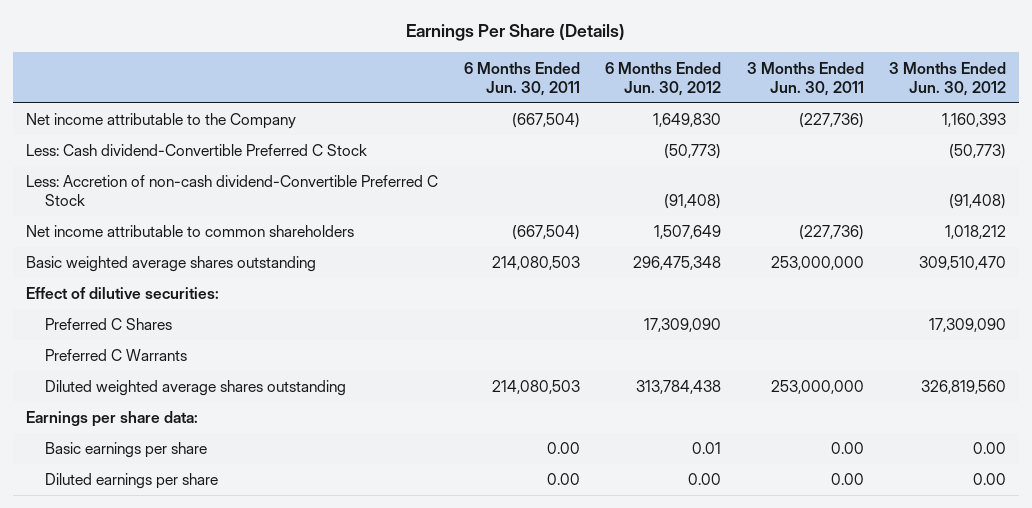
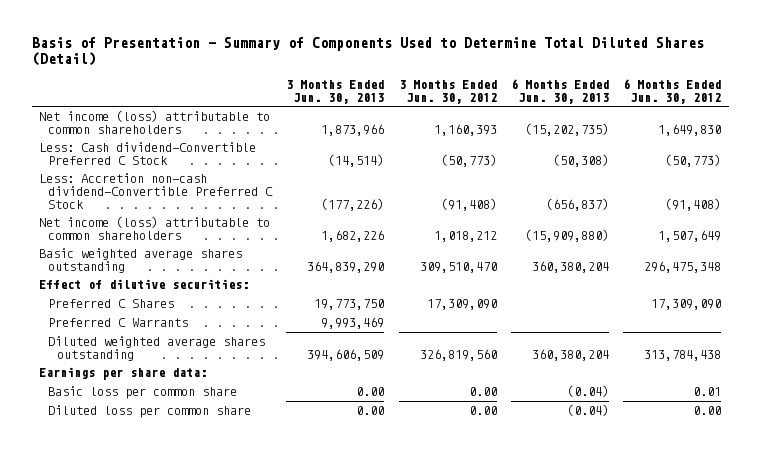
[406,24,626,42] Earnings Per Share (Details) -> [31,36,704,67] Basis of Presentation - Summary of Components Used to Determine Total Diluted Shares (Detail)
[463,61,580,96] 6 Months Ended Jun. 30, 2011 -> none
[746,61,864,96] 3 Months Ended Jun. 30, 2011 -> none
none -> [286,79,385,104] 3 Months Ended Jun. 30, 2013
none -> [511,78,610,104] 6 Months Ended Jun. 30, 2013
[25,113,296,130] Net income attributable to the Company -> [38,110,270,134] Net income (loss) attributable to common shareholders
[25,175,438,207] Less: Accretion of non-cash dividend-Convertible Preferred C Stock -> [38,173,274,209] Less: Accretion non-cash dividend-Convertible Preferred C Stock
[25,225,354,238] Net income attributable to common shareholders -> [38,216,270,240] Net income (loss) attributable to common shareholders
[44,442,207,459] Basic earnings per share -> [48,386,238,400] Basic loss per common share
[44,473,218,490] Diluted earnings per share -> [48,405,252,419] Diluted loss per common share

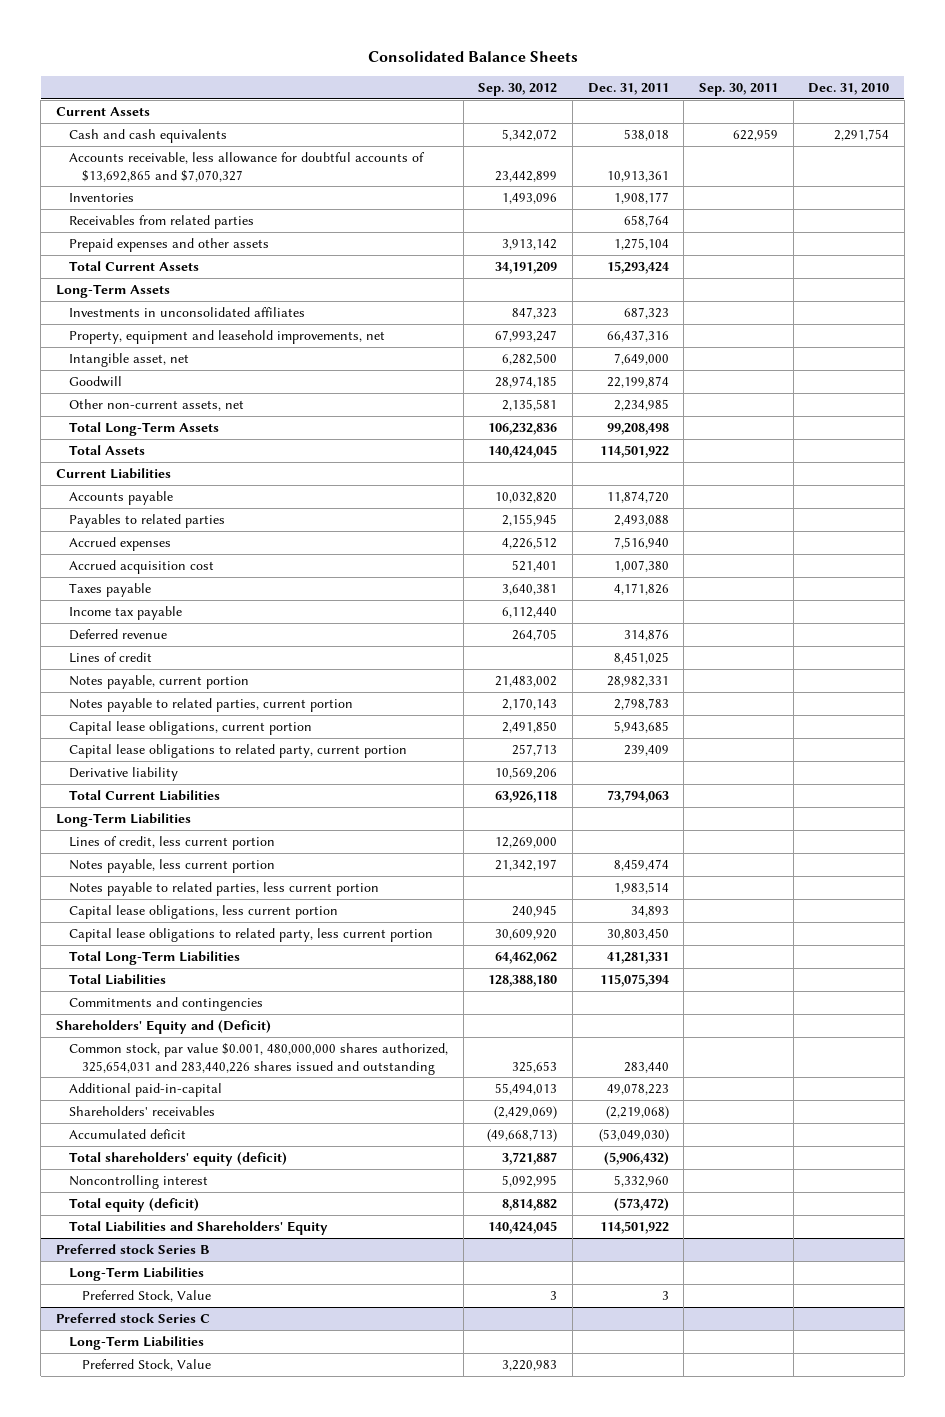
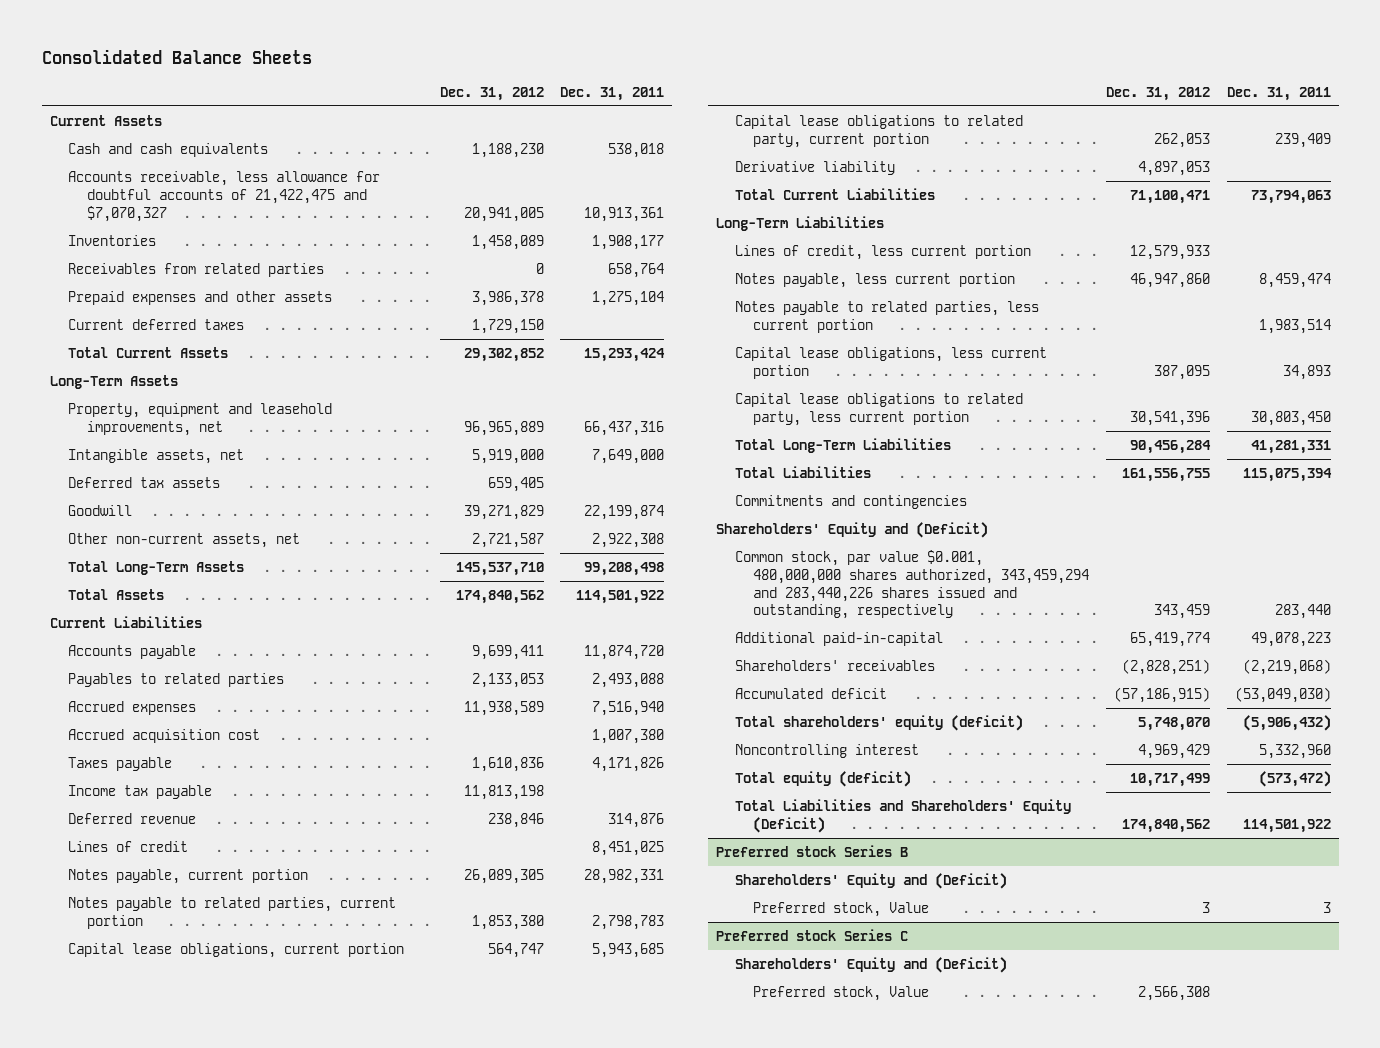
[478,83,558,97] Sep. 30, 2012 -> none
[698,83,778,97] Sep. 30, 2011 -> none
[808,83,890,96] Dec. 31, 2010 -> none
none -> [439,86,544,101] Dec. 31, 2012
[68,151,425,182] Accounts receivable, less allowance for doubtful accounts of $13,692,865 and $7,070,327 -> [68,171,381,222] Accounts receivable, less allowance for doubtful accounts of 21,422,475 and $7,070,327
none -> [68,319,245,331] Current deferred taxes
[68,306,305,317] Investments in unconsolidated affiliates -> none
[68,352,189,367] Intangible asset, net -> [68,449,245,465] Intangible assets, net
none -> [68,477,221,489] Deferred tax assets
[613,398,669,411] 2,234,985 -> [592,533,665,549] 2,922,308
[68,1042,448,1075] Common stock, par value $0.001, 480,000,000 shares authorized, 325,654,031 and 283,440,226 shares issued and outstanding -> [734,550,1090,620] Common stock, par value $0.001, 480,000,000 shares authorized, 343,459,294 and 283,440,226 shares issued and outstanding, respectively
[68,1220,328,1235] Total Liabilities and Shareholders' Equity -> [734,799,1071,833] Total Liabilities and Shareholders' Equity (Deficit)
[68,1266,204,1281] Long-Term Liabilities -> none
none -> [734,873,1007,890] Shareholders' Equity and (Deficit)
[82,1289,212,1302] Preferred Stock, Value -> [753,902,930,918] Preferred stock, Value
[68,1335,204,1350] Long-Term Liabilities -> none
none -> [734,957,1007,974] Shareholders' Equity and (Deficit)
[82,1358,212,1371] Preferred Stock, Value -> [753,986,930,1002] Preferred stock, Value

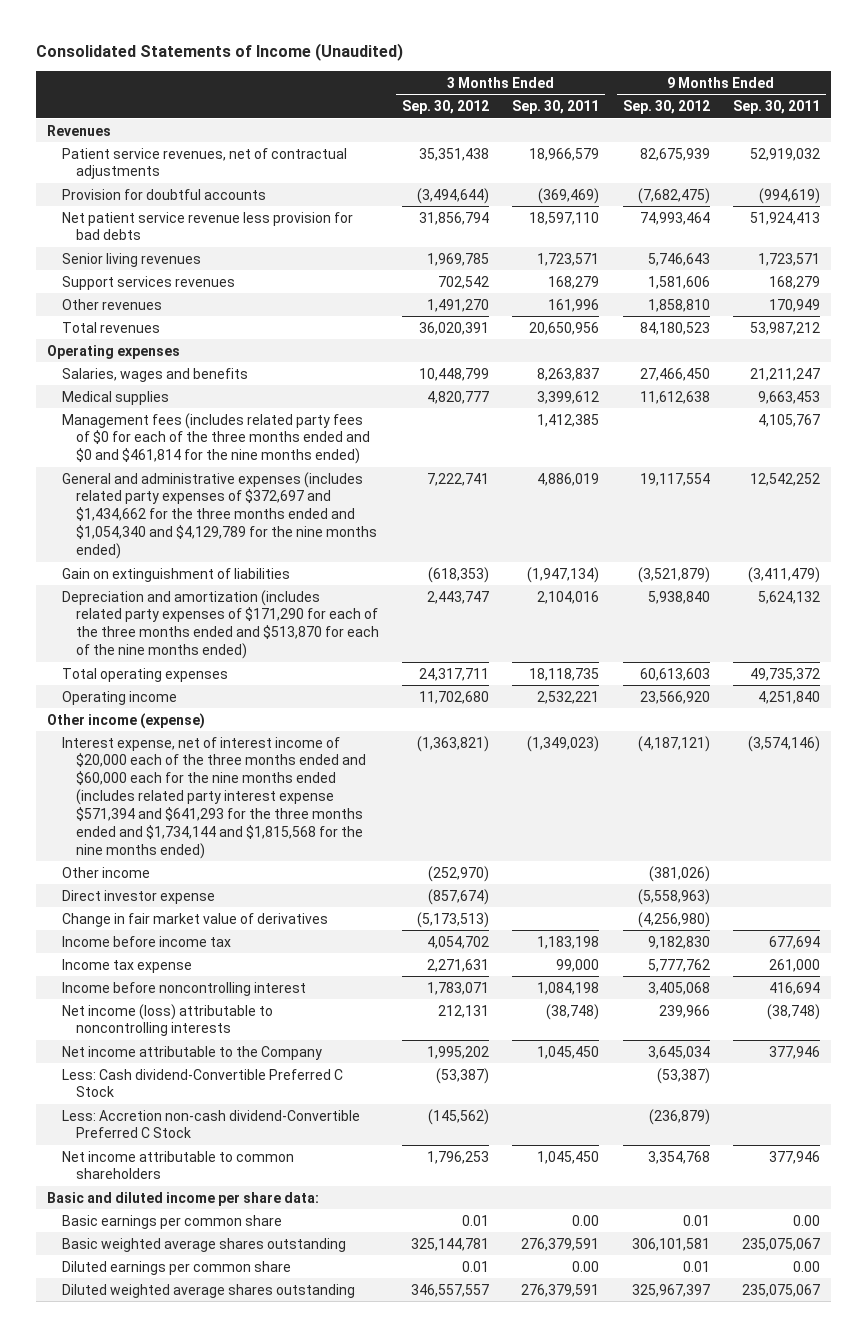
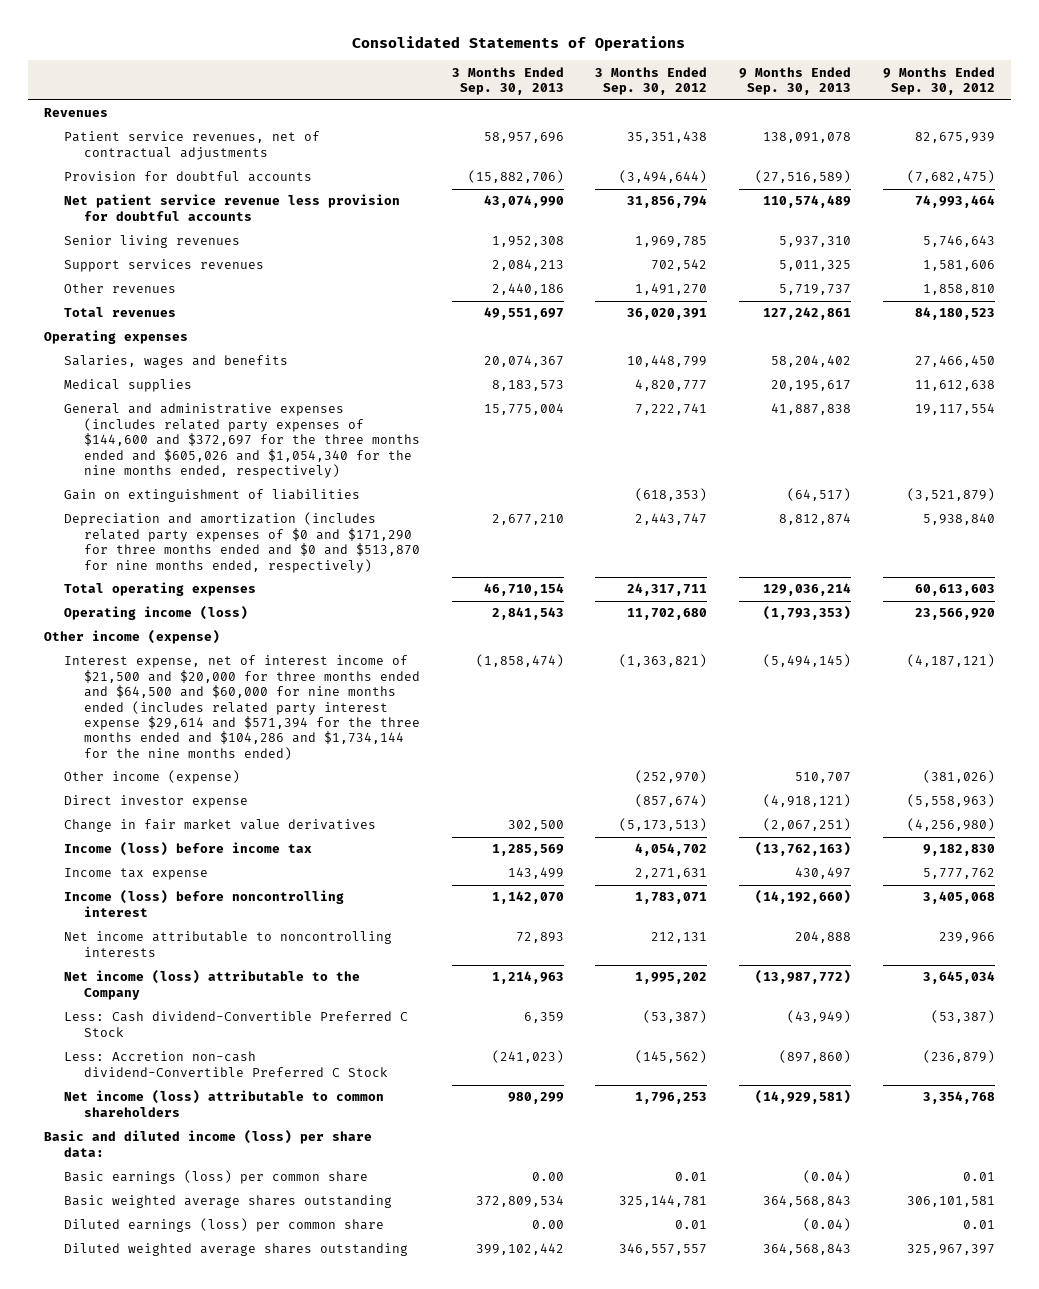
[35,43,403,62] Consolidated Statements of Income (Unaudited) -> [352,35,686,51] Consolidated Statements of Operations
[512,100,600,115] Sep. 30, 2011 -> none
[732,100,820,115] Sep. 30, 2011 -> none
none -> [451,66,564,95] 3 Months Ended Sep. 30, 2013
none -> [739,66,852,95] 9 Months Ended Sep. 30, 2013
[61,211,353,241] Net patient service revenue less provision for bad debts -> [63,194,400,221] Net patient service revenue less provision for doubtful accounts
[61,412,371,465] Management fees (includes related party fees of $0 for each of the three months ended and $0 and $461,814 for the nine months ended) -> none
[61,471,378,559] General and administrative expenses (includes related party expenses of $372,697 and $1,434,662 for the three months ended and $1,054,340 and $4,129,789 for the nine months ended) -> [63,403,420,478] General and administrative expenses (includes related party expenses of $144,600 and $372,697 for the three months ended and $605,026 and $1,054,340 for the nine months ended, respectively)
[61,589,380,660] Depreciation and amortization (includes related party expenses of $171,290 for each of the three months ended and $513,870 for each of the nine months ended) -> [63,512,420,573] Depreciation and amortization (includes related party expenses of $0 and $171,290 for three months ended and $0 and $513,870 for nine months ended, respectively)
[61,690,177,705] Operating income -> [63,606,248,621] Operating income (loss)
[61,736,367,859] Interest expense, net of interest income of $20,000 each of the three months ended and $60,000 each for the nine months ended (includes related party interest expense $571,394 and $641,293 for the three months ended and $1,734,144 and $1,815,568 for the nine months ended) -> [63,655,420,760] Interest expense, net of interest income of $21,500 and $20,000 for three months ended and $64,500 and $60,000 for nine months ended (includes related party interest expense $29,614 and $571,394 for the three months ended and $104,286 and $1,734,144 for the nine months ended)
[61,866,150,878] Other income -> [63,770,240,785] Other income (expense)
[61,912,328,927] Change in fair market value of derivatives -> [63,819,376,833] Change in fair market value derivatives
[61,935,231,947] Income before income tax -> [63,842,312,857] Income (loss) before income tax
[61,981,306,996] Income before noncontrolling interest -> [63,890,344,917] Income (loss) before noncontrolling interest
[61,1003,273,1037] Net income (loss) attributable to noncontrolling interests -> [63,931,392,957] Net income attributable to noncontrolling interests
[61,1045,322,1060] Net income attributable to the Company -> [63,970,360,1000] Net income (loss) attributable to the Company
[61,1150,294,1180] Net income attributable to common shareholders -> [63,1090,384,1117] Net income (loss) attributable to common shareholders
[47,1191,320,1206] Basic and diluted income per share data: -> [43,1130,372,1157] Basic and diluted income (loss) per share data:
[61,1214,282,1229] Basic earnings per common share -> [63,1170,368,1185] Basic earnings (loss) per common share
[61,1260,291,1275] Diluted earnings per common share -> [63,1218,384,1233] Diluted earnings (loss) per common share

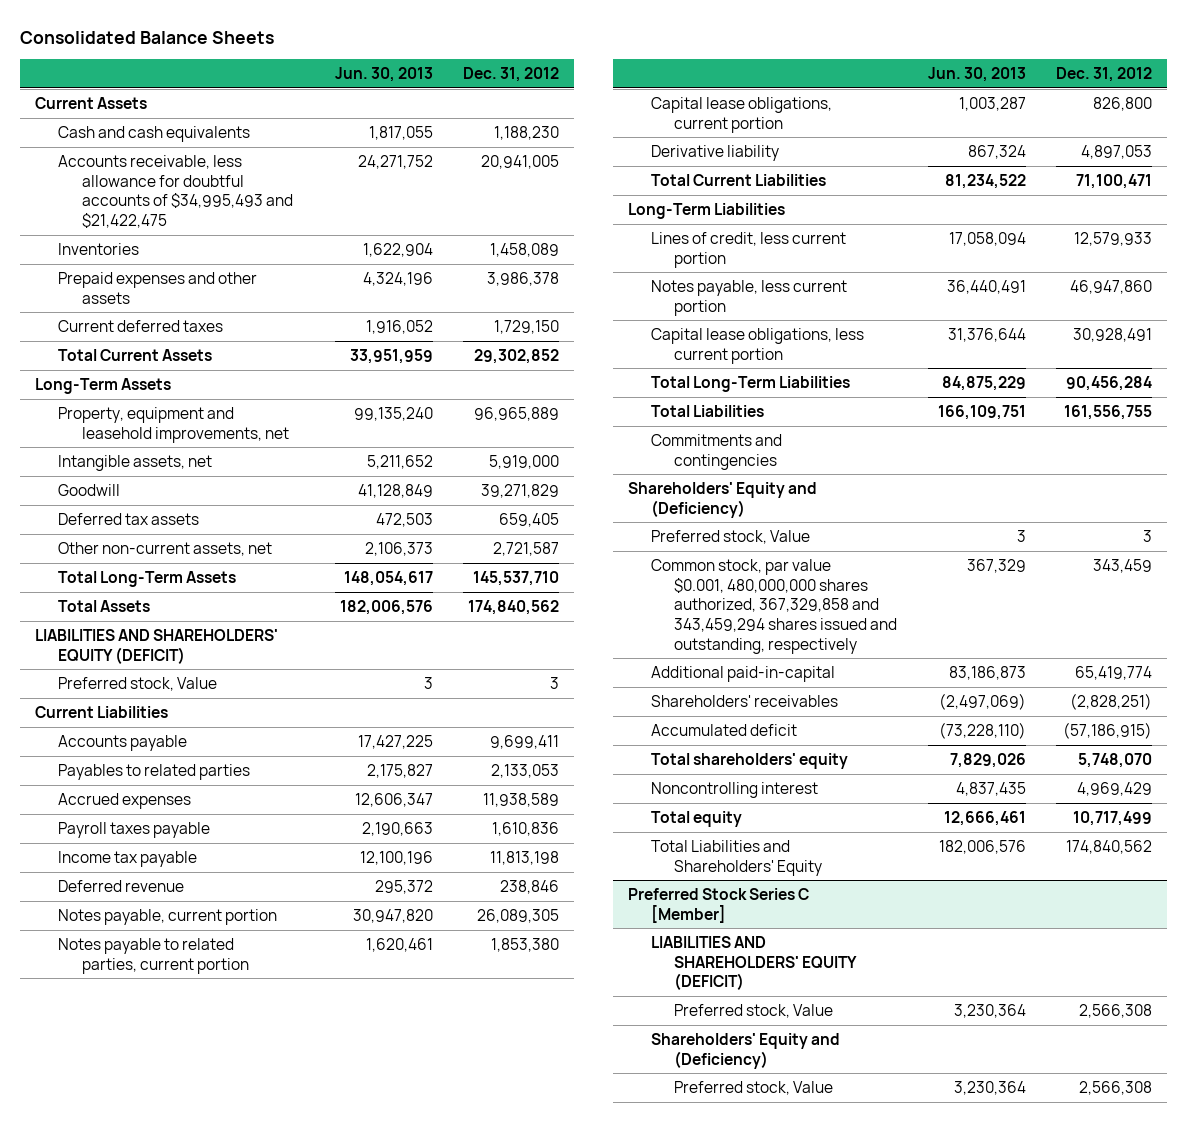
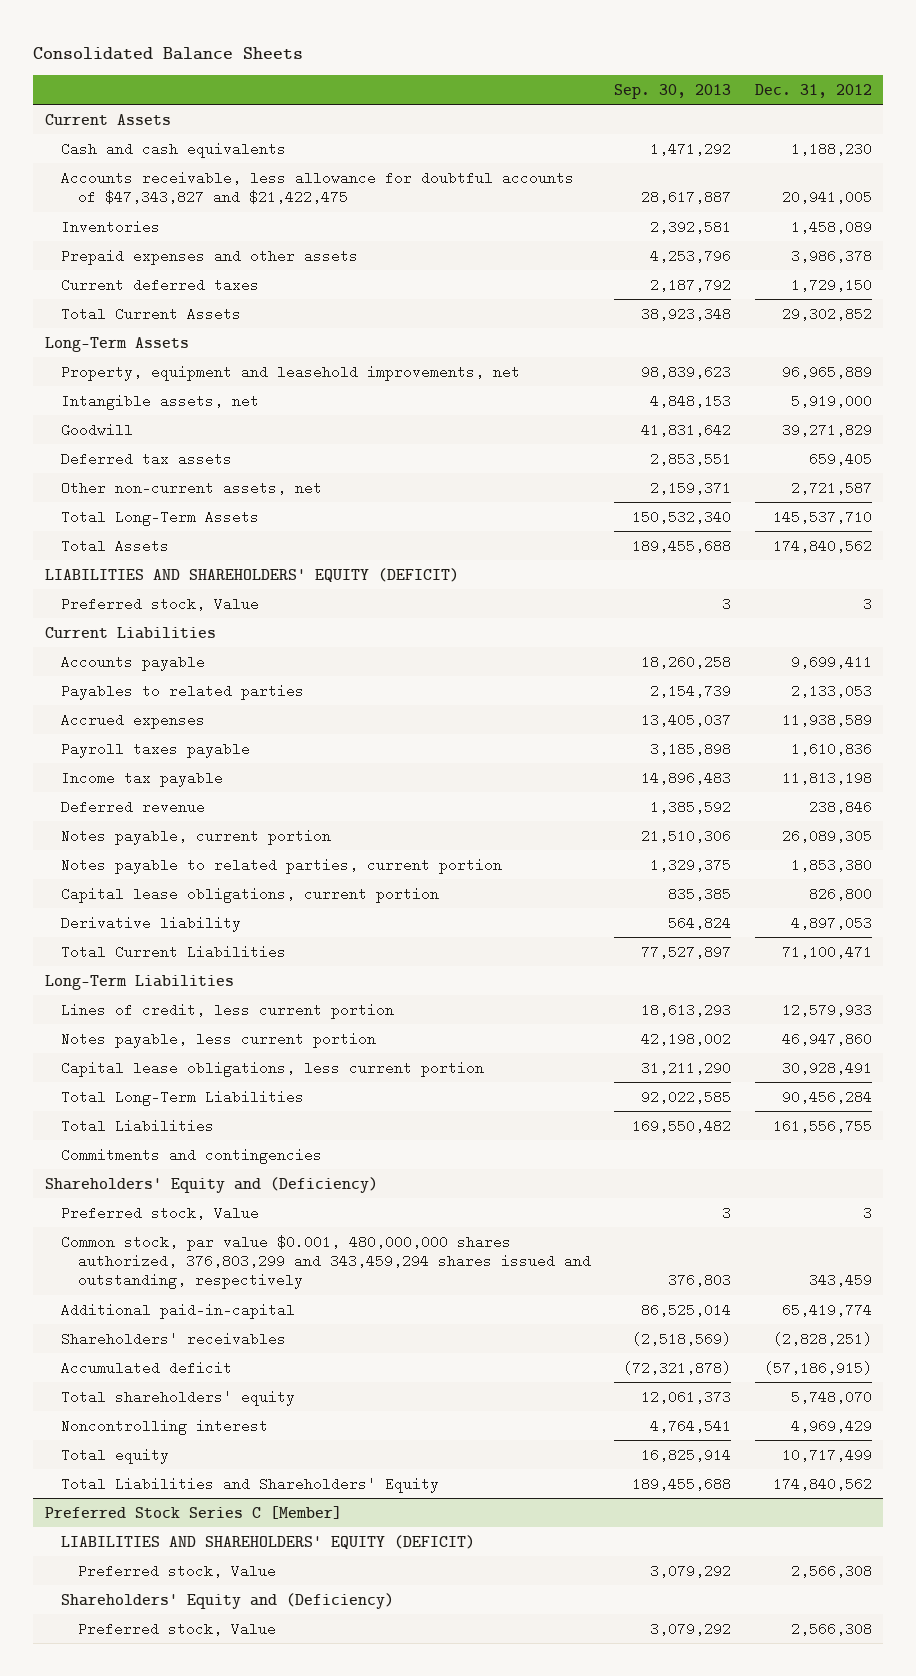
[334,67,433,83] Jun. 30, 2013 -> none
none -> [614,83,732,99] Sep. 30, 2013
[58,155,293,228] Accounts receivable, less allowance for doubtful accounts of $34,995,493 and $21,422,475 -> [61,170,575,205] Accounts receivable, less allowance for doubtful accounts of $47,343,827 and $21,422,475
[651,559,898,654] Common stock, par value $0.001, 480,000,000 shares authorized, 367,329,858 and 343,459,294 shares issued and outstanding, respectively -> [61,1234,592,1290] Common stock, par value $0.001, 480,000,000 shares authorized, 376,803,299 and 343,459,294 shares issued and outstanding, respectively

